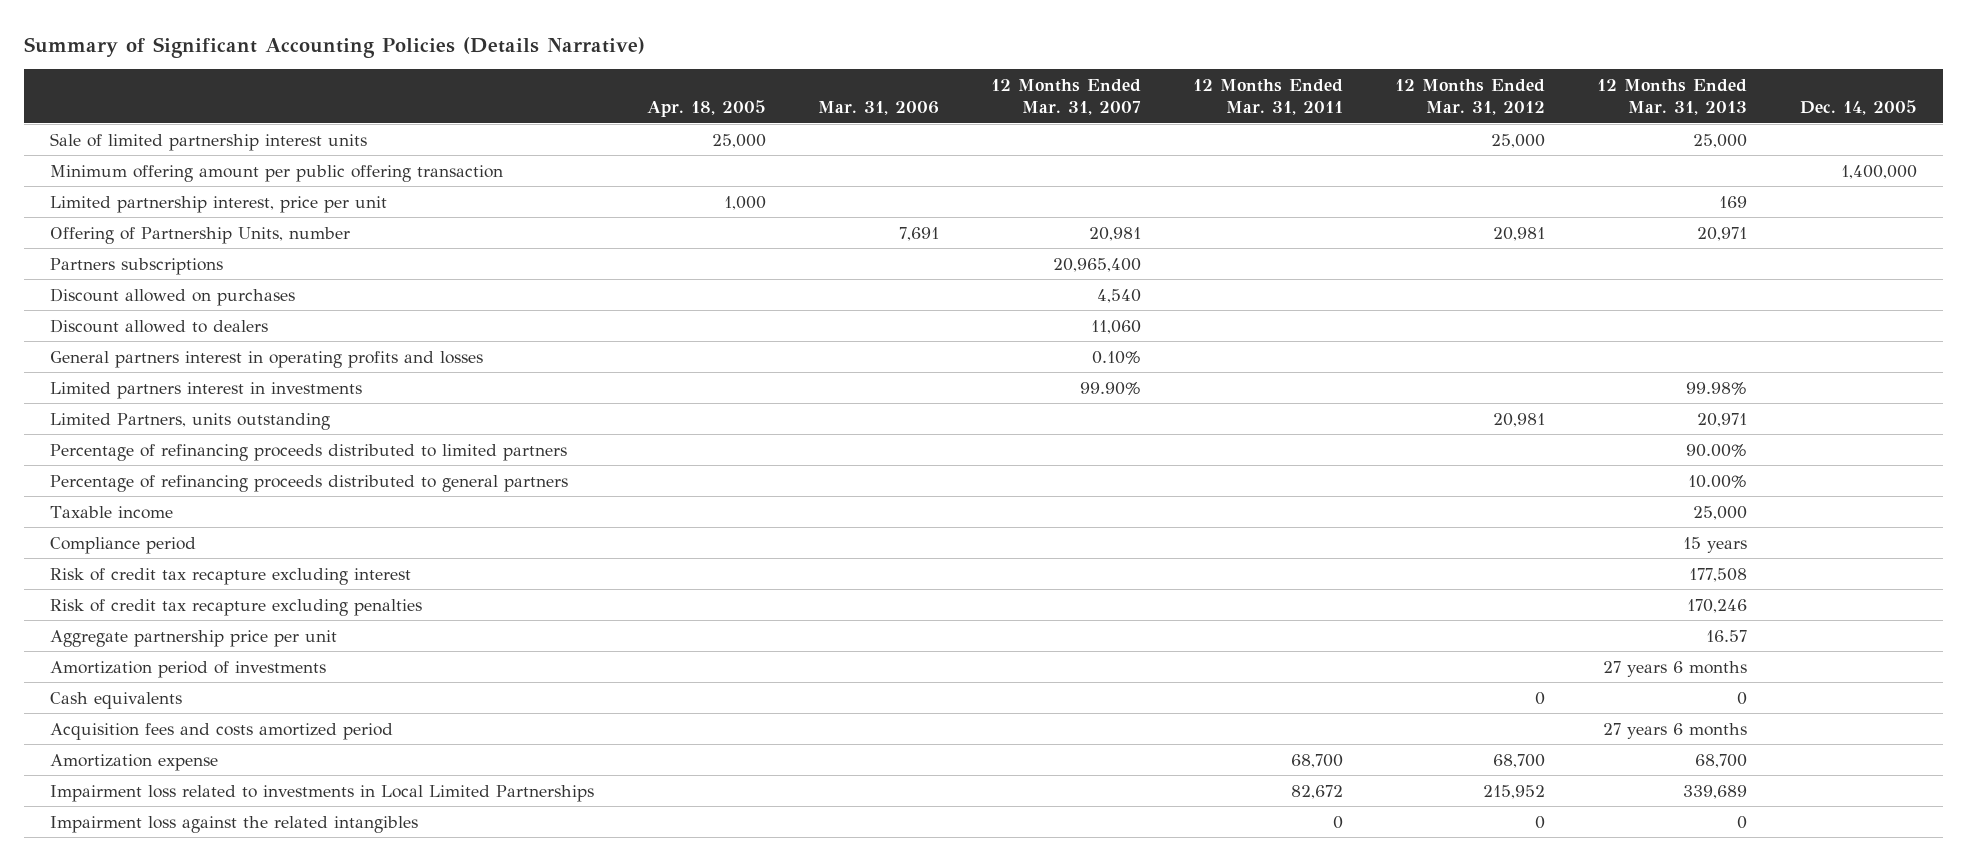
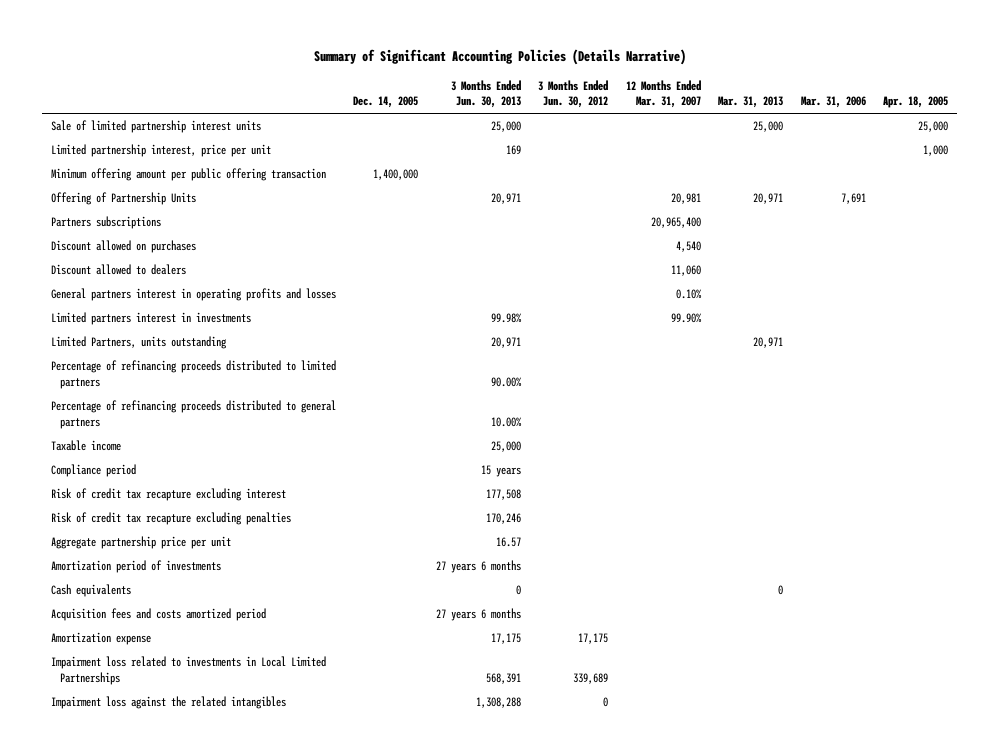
[1193,78,1344,116] 12 Months Ended Mar. 31, 2011 -> none
[1395,78,1546,116] 12 Months Ended Mar. 31, 2012 -> none
[1597,78,1748,116] 12 Months Ended Mar. 31, 2013 -> none
none -> [450,79,521,109] 3 Months Ended Jun. 30, 2013
none -> [538,79,609,109] 3 Months Ended Jun. 30, 2012
none -> [718,96,784,109] Mar. 31, 2013
[50,164,504,182] Minimum offering amount per public offering transaction -> [50,168,326,182] Minimum offering amount per public offering transaction
[50,226,351,244] Offering of Partnership Units, number -> [50,192,196,206] Offering of Partnership Units

